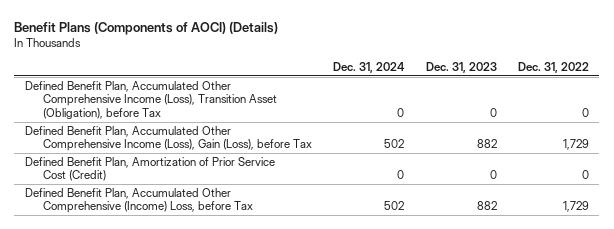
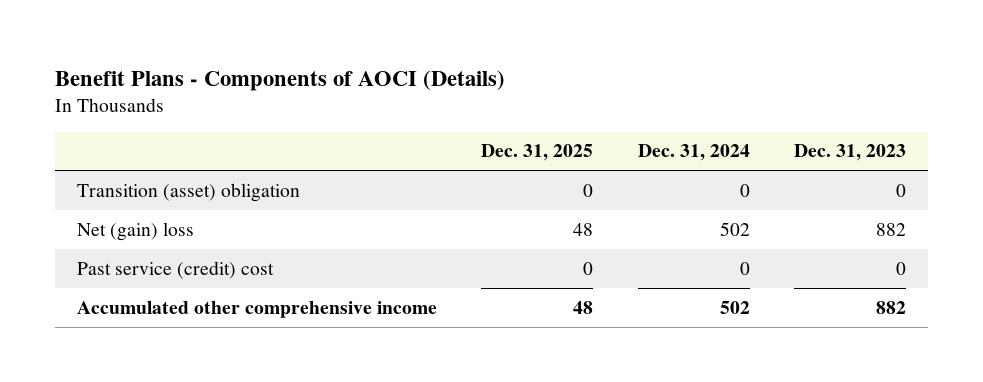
[14,21,279,35] Benefit Plans (Components of AOCI) (Details) -> [55,69,506,91] Benefit Plans - Components of AOCI (Details)
[517,62,589,74] Dec. 31, 2022 -> none
none -> [481,144,594,162] Dec. 31, 2025
[24,80,278,120] Defined Benefit Plan, Accumulated Other Comprehensive Income (Loss), Transition Asset (Obligation), before Tax -> [77,182,301,202] Transition (asset) obligation
[24,125,313,152] Defined Benefit Plan, Accumulated Other Comprehensive Income (Loss), Gain (Loss), before Tax -> [77,221,195,241] Net (gain) loss
[24,156,275,182] Defined Benefit Plan, Amortization of Prior Service Cost (Credit) -> [77,260,275,279] Past service (credit) cost
[24,187,254,214] Defined Benefit Plan, Accumulated Other Comprehensive (Income) Loss, before Tax -> [77,300,438,318] Accumulated other comprehensive income

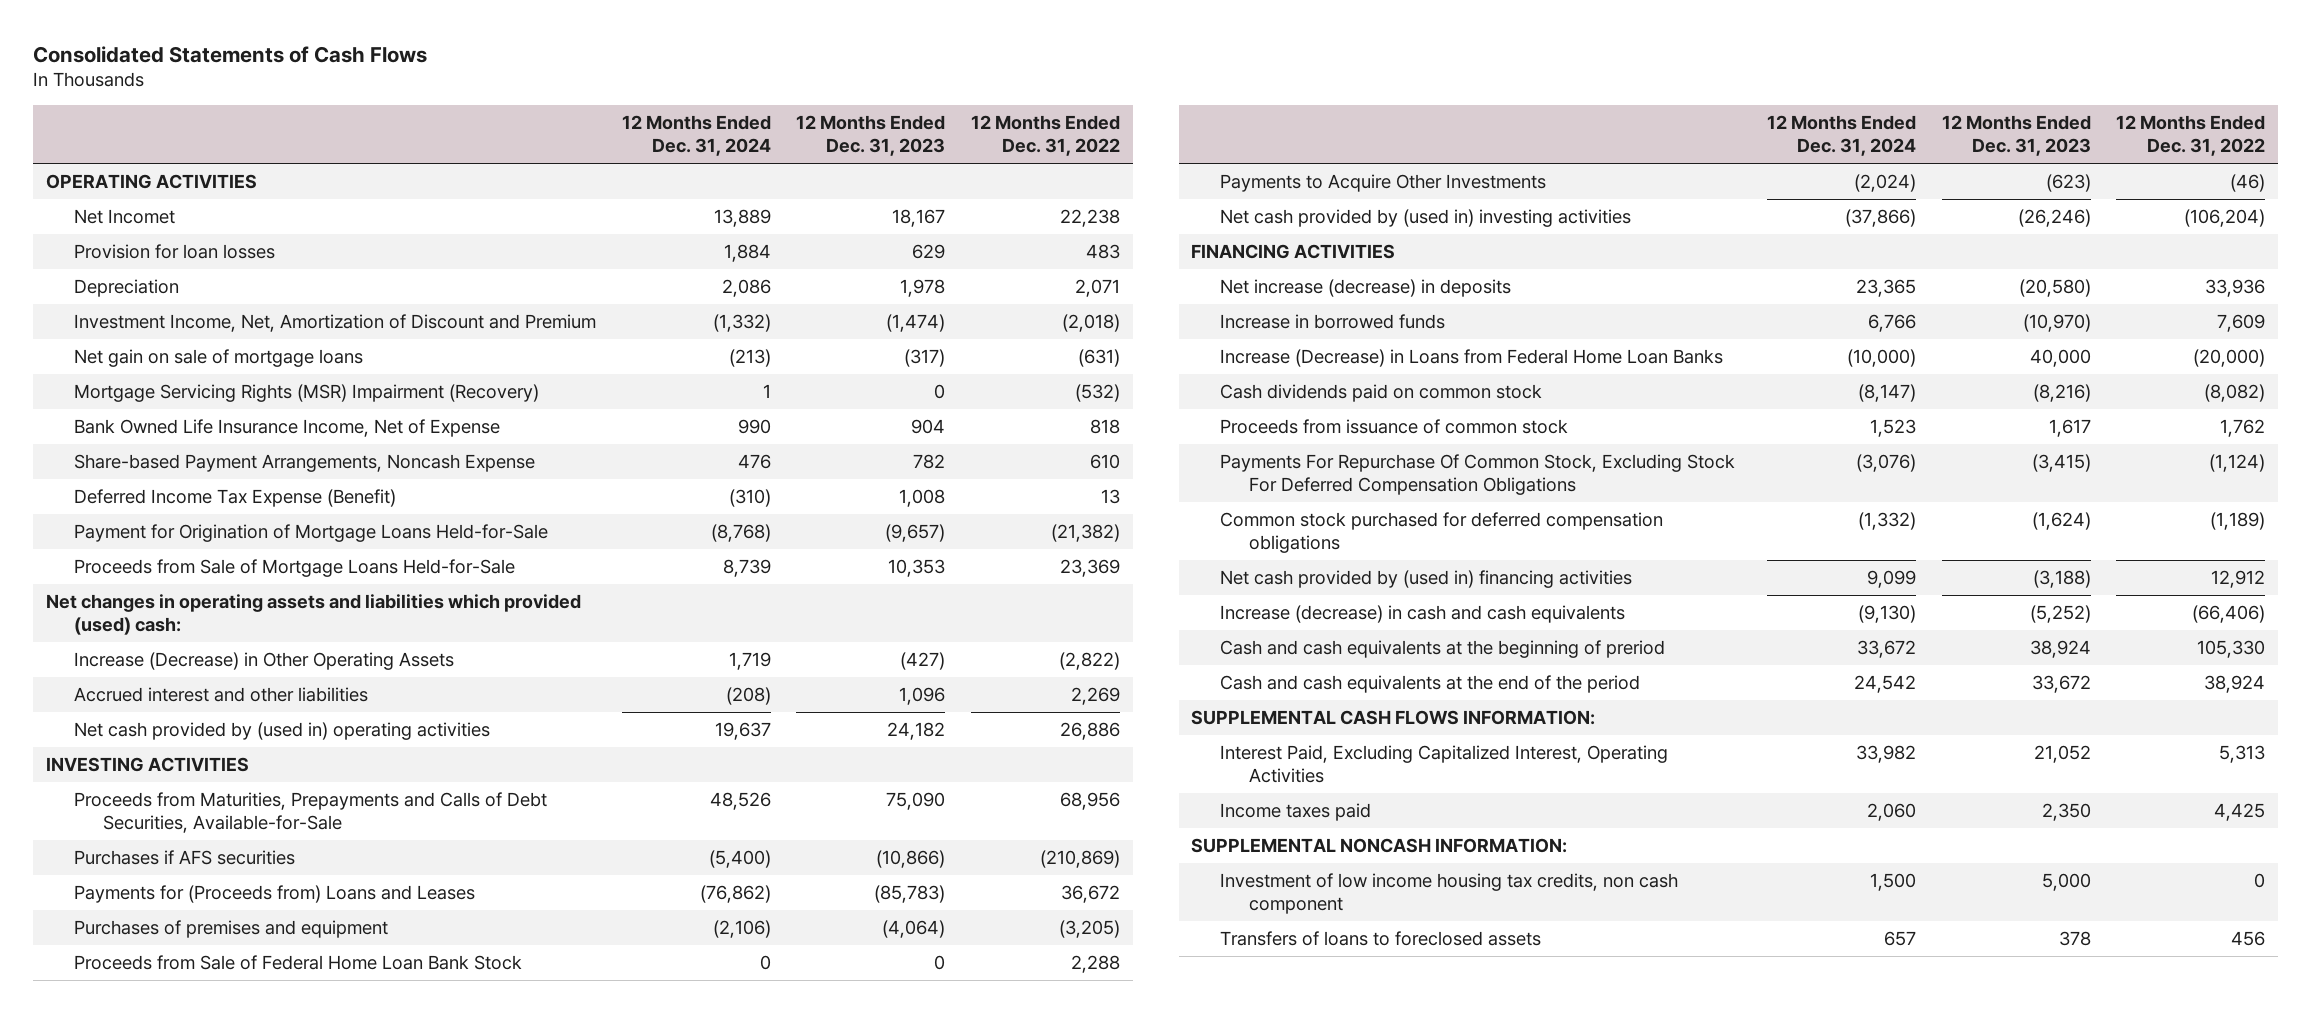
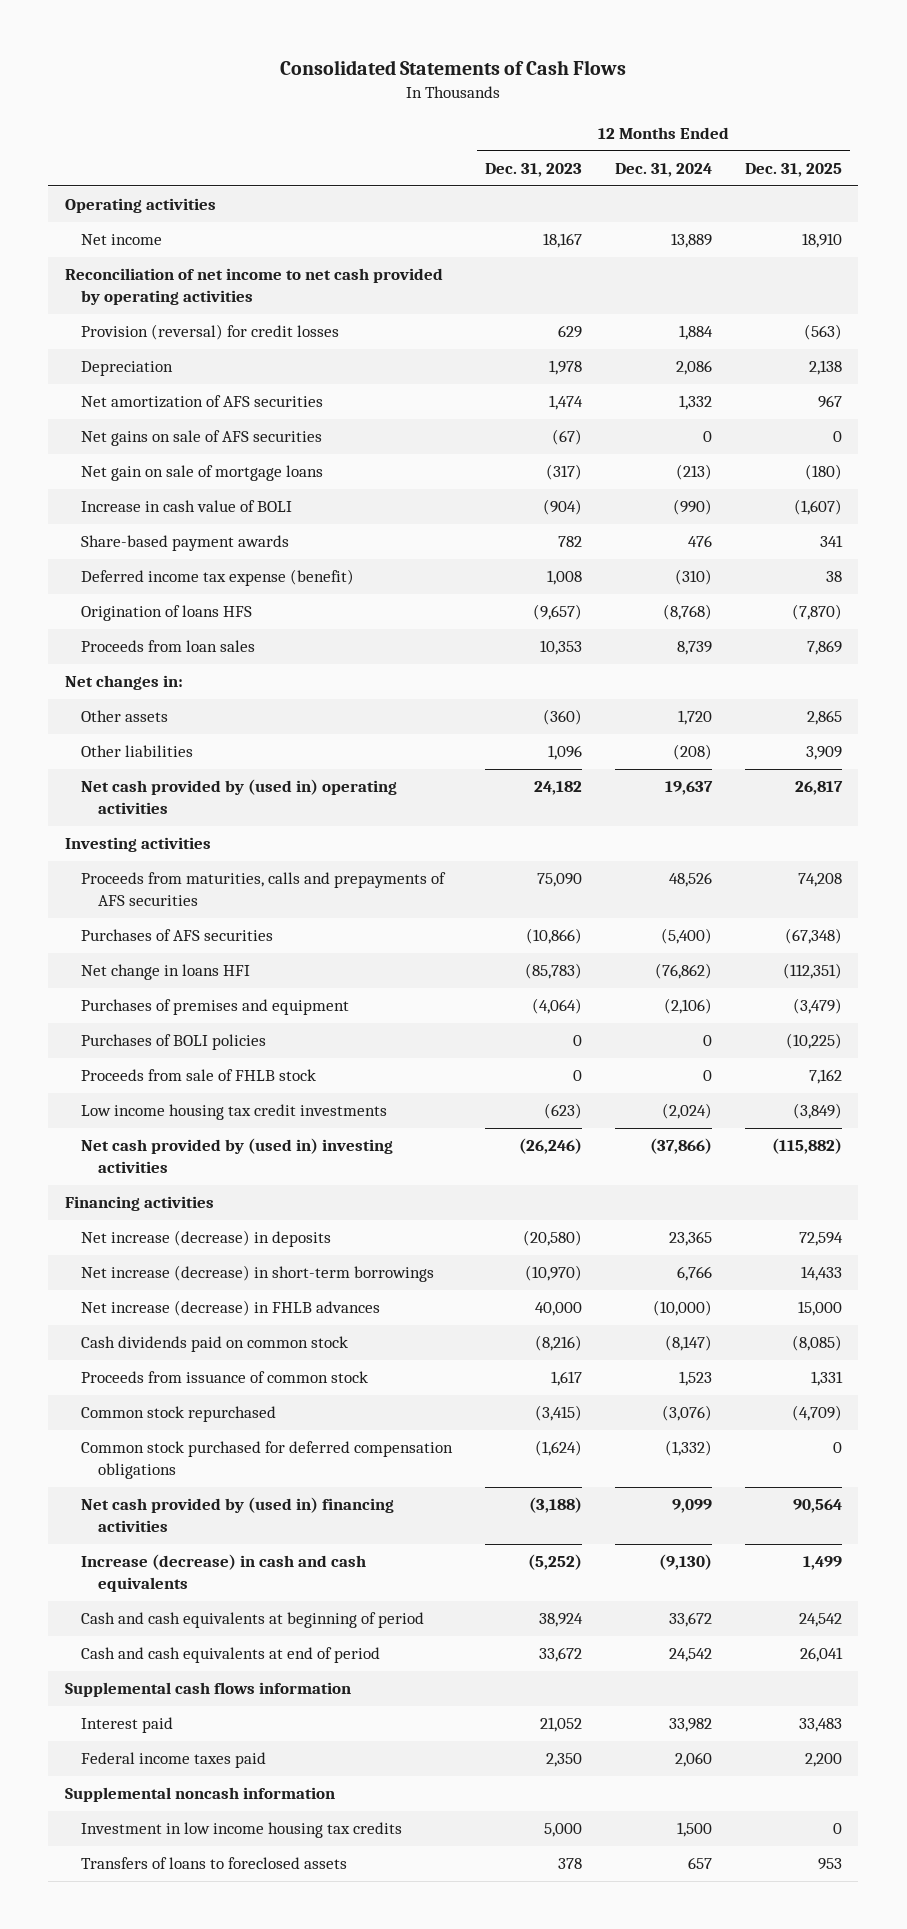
[970,114,1120,156] 12 Months Ended Dec. 31, 2022 -> none
none -> [744,163,842,178] Dec. 31, 2025
[45,174,257,190] OPERATING ACTIVITIES -> [64,198,216,214] Operating activities
[74,209,176,225] Net Incomet -> [81,234,163,246] Net income
none -> [64,268,443,306] Reconciliation of net income to net cash provided by operating activities
[74,244,276,260] Provision for loan losses -> [81,324,340,341] Provision (reversal) for credit losses
[74,314,597,333] Investment Income, Net, Amortization of Discount and Premium -> [81,395,324,409] Net amortization of AFS securities
[712,314,771,333] (1,332) -> [679,395,713,411] 1,332
[886,314,946,333] (1,474) -> [549,395,584,411] 1,474
none -> [81,430,323,447] Net gains on sale of AFS securities
[74,384,540,403] Mortgage Servicing Rights (MSR) Impairment (Recovery) -> none
[74,419,501,438] Bank Owned Life Insurance Income, Net of Expense -> none
none -> [81,500,293,513] Increase in cash value of BOLI
[74,454,536,473] Share-based Payment Arrangements, Noncash Expense -> [81,535,290,552] Share-based payment awards
[74,489,397,508] Deferred Income Tax Expense (Benefit) -> [81,569,355,587] Deferred income tax expense (benefit)
[74,524,549,543] Payment for Origination of Mortgage Loans Held-for-Sale -> [81,605,253,622] Origination of loans HFS
[74,559,516,578] Proceeds from Sale of Mortgage Loans Held-for-Sale -> [81,640,256,653] Proceeds from loan sales
[45,594,581,636] Net changes in operating assets and liabilities which provided (used) cash: -> [64,675,183,691] Net changes in:
[74,652,455,671] Increase (Decrease) in Other Operating Assets -> [81,710,169,723] Other assets
[728,652,771,671] 1,719 -> [678,710,713,726] 1,720
[900,652,946,671] (427) -> [543,709,583,726] (360)
[74,687,369,703] Accrued interest and other liabilities -> [81,745,194,758] Other liabilities
[45,757,249,773] INVESTING ACTIVITIES -> [64,837,211,853] Investing activities
[74,792,548,834] Proceeds from Maturities, Prepayments and Calls of Debt Securities, Available-for-Sale -> [81,872,447,907] Proceeds from maturities, calls and prepayments of AFS securities
[74,850,296,866] Purchases if AFS securities -> [81,929,274,942] Purchases of AFS securities
[74,885,476,904] Payments for (Proceeds from) Loans and Leases -> [81,964,251,981] Net change in loans HFI
none -> [81,1034,267,1051] Purchases of BOLI policies
[74,955,523,971] Proceeds from Sale of Federal Home Loan Bank Stock -> [81,1069,317,1082] Proceeds from sale of FHLB stock
[1219,174,1546,193] Payments to Acquire Other Investments -> [81,1104,388,1121] Low income housing tax credit investments
[1191,244,1396,260] FINANCING ACTIVITIES -> [64,1196,214,1212] Financing activities
[1219,314,1445,330] Increase in borrowed funds -> [81,1265,435,1283] Net increase (decrease) in short-term borrowings
[1219,349,1723,368] Increase (Decrease) in Loans from Federal Home Loan Banks -> [81,1300,381,1317] Net increase (decrease) in FHLB advances
[1219,454,1735,496] Payments For Repurchase Of Common Stock, Excluding Stock For Deferred Compensation Obligations -> [81,1406,277,1423] Common stock repurchased
[1219,640,1665,659] Cash and cash equivalents at the beginning of preriod -> [81,1612,425,1629] Cash and cash equivalents at beginning of period
[1219,675,1640,694] Cash and cash equivalents at the end of the period -> [81,1647,381,1664] Cash and cash equivalents at end of period
[1191,710,1596,726] SUPPLEMENTAL CASH FLOWS INFORMATION: -> [64,1682,351,1698] Supplemental cash flows information
[1219,745,1668,784] Interest Paid, Excluding Capitalized Interest, Operating Activities -> [81,1717,174,1734] Interest paid
[1219,803,1371,822] Income taxes paid -> [81,1752,267,1769] Federal income taxes paid
[1191,838,1568,854] SUPPLEMENTAL NONCASH INFORMATION: -> [64,1787,335,1803] Supplemental noncash information
[1219,873,1678,915] Investment of low income housing tax credits, non cash component -> [81,1822,403,1839] Investment in low income housing tax credits

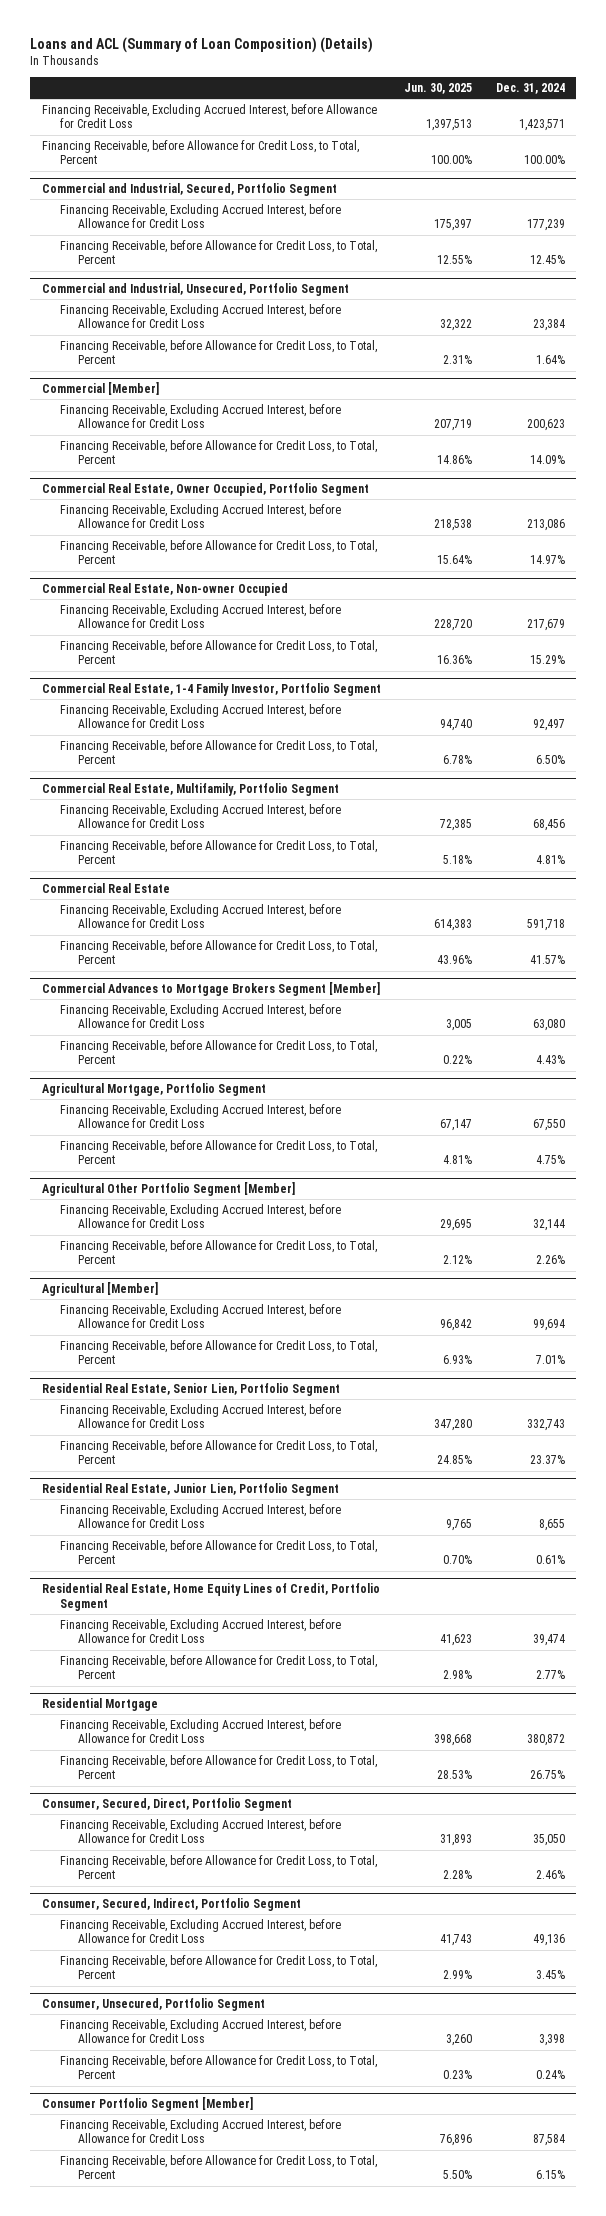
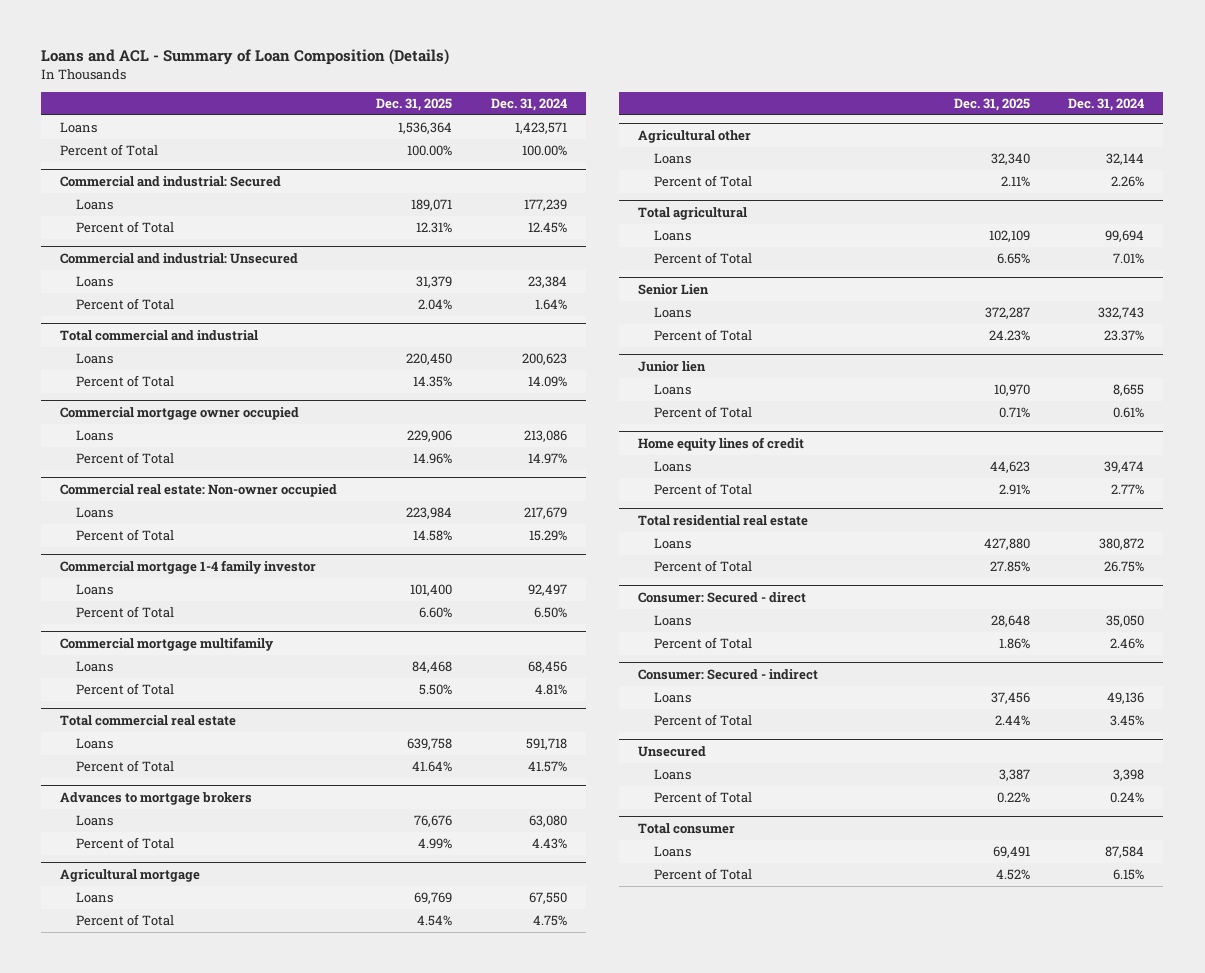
[30,36,374,53] Loans and ACL (Summary of Loan Composition) (Details) -> [41,49,450,66] Loans and ACL - Summary of Loan Composition (Details)
[404,83,473,95] Jun. 30, 2025 -> none
none -> [376,98,453,112] Dec. 31, 2025
[41,103,377,129] Financing Receivable, Excluding Accrued Interest, before Allowance for Credit Loss -> [60,122,98,134] Loans
[41,139,359,165] Financing Receivable, before Allowance for Credit Loss, to Total, Percent -> [60,144,159,157] Percent of Total
[41,183,337,197] Commercial and Industrial, Secured, Portfolio Segment -> [60,175,282,187] Commercial and industrial: Secured
[59,203,341,229] Financing Receivable, Excluding Accrued Interest, before Allowance for Credit Loss -> [76,199,114,211] Loans
[59,239,377,265] Financing Receivable, before Allowance for Credit Loss, to Total, Percent -> [76,221,175,234] Percent of Total
[41,283,349,297] Commercial and Industrial, Unsecured, Portfolio Segment -> [60,252,299,264] Commercial and industrial: Unsecured
[59,303,341,329] Financing Receivable, Excluding Accrued Interest, before Allowance for Credit Loss -> [76,276,114,288] Loans
[59,339,377,365] Financing Receivable, before Allowance for Credit Loss, to Total, Percent -> [76,298,175,311] Percent of Total
[41,382,159,396] Commercial [Member] -> [60,329,259,341] Total commercial and industrial
[59,403,341,429] Financing Receivable, Excluding Accrued Interest, before Allowance for Credit Loss -> [76,353,114,365] Loans
[59,439,377,465] Financing Receivable, before Allowance for Credit Loss, to Total, Percent -> [76,375,175,388] Percent of Total
[41,483,369,497] Commercial Real Estate, Owner Occupied, Portfolio Segment -> [60,406,300,420] Commercial mortgage owner occupied
[59,503,341,529] Financing Receivable, Excluding Accrued Interest, before Allowance for Credit Loss -> [76,430,114,442] Loans
[59,539,377,565] Financing Receivable, before Allowance for Credit Loss, to Total, Percent -> [76,452,175,465] Percent of Total
[41,583,288,597] Commercial Real Estate, Non-owner Occupied -> [60,483,338,497] Commercial real estate: Non-owner occupied
[59,603,341,629] Financing Receivable, Excluding Accrued Interest, before Allowance for Credit Loss -> [76,507,114,519] Loans
[59,639,377,665] Financing Receivable, before Allowance for Credit Loss, to Total, Percent -> [76,529,175,542] Percent of Total
[41,683,381,697] Commercial Real Estate, 1-4 Family Investor, Portfolio Segment -> [60,559,317,574] Commercial mortgage 1-4 family investor
[59,703,341,729] Financing Receivable, Excluding Accrued Interest, before Allowance for Credit Loss -> [76,584,114,596] Loans
[59,739,377,765] Financing Receivable, before Allowance for Credit Loss, to Total, Percent -> [76,606,175,619] Percent of Total
[41,783,339,797] Commercial Real Estate, Multifamily, Portfolio Segment -> [60,636,275,651] Commercial mortgage multifamily
[59,803,341,829] Financing Receivable, Excluding Accrued Interest, before Allowance for Credit Loss -> [76,661,114,673] Loans
[59,839,377,865] Financing Receivable, before Allowance for Credit Loss, to Total, Percent -> [76,683,175,696] Percent of Total
[41,883,170,894] Commercial Real Estate -> [60,714,237,726] Total commercial real estate
[59,903,341,929] Financing Receivable, Excluding Accrued Interest, before Allowance for Credit Loss -> [76,738,114,750] Loans
[59,939,377,965] Financing Receivable, before Allowance for Credit Loss, to Total, Percent -> [76,760,175,773] Percent of Total
[41,982,380,997] Commercial Advances to Mortgage Brokers Segment [Member] -> [60,791,253,805] Advances to mortgage brokers
[59,1003,341,1029] Financing Receivable, Excluding Accrued Interest, before Allowance for Credit Loss -> [76,815,114,827] Loans
[59,1039,377,1065] Financing Receivable, before Allowance for Credit Loss, to Total, Percent -> [76,837,175,850] Percent of Total
[41,1083,266,1097] Agricultural Mortgage, Portfolio Segment -> [60,868,201,882] Agricultural mortgage
[59,1103,341,1129] Financing Receivable, Excluding Accrued Interest, before Allowance for Credit Loss -> [76,892,114,904] Loans
[59,1139,377,1165] Financing Receivable, before Allowance for Credit Loss, to Total, Percent -> [76,914,175,927] Percent of Total
[41,1182,295,1197] Agricultural Other Portfolio Segment [Member] -> [637,129,751,143] Agricultural other
[59,1203,341,1229] Financing Receivable, Excluding Accrued Interest, before Allowance for Credit Loss -> [653,153,691,165] Loans
[59,1239,377,1265] Financing Receivable, before Allowance for Credit Loss, to Total, Percent -> [653,175,752,188] Percent of Total
[41,1282,158,1297] Agricultural [Member] -> [637,206,747,220] Total agricultural
[59,1303,341,1329] Financing Receivable, Excluding Accrued Interest, before Allowance for Credit Loss -> [653,230,691,242] Loans
[59,1339,377,1365] Financing Receivable, before Allowance for Credit Loss, to Total, Percent -> [653,252,752,265] Percent of Total
[41,1383,340,1397] Residential Real Estate, Senior Lien, Portfolio Segment -> [637,283,709,295] Senior Lien
[59,1403,341,1429] Financing Receivable, Excluding Accrued Interest, before Allowance for Credit Loss -> [653,307,691,319] Loans
[59,1439,377,1465] Financing Receivable, before Allowance for Credit Loss, to Total, Percent -> [653,329,752,342] Percent of Total
[41,1483,339,1497] Residential Real Estate, Junior Lien, Portfolio Segment -> [637,360,706,372] Junior lien
[59,1503,341,1529] Financing Receivable, Excluding Accrued Interest, before Allowance for Credit Loss -> [653,384,691,396] Loans
[59,1539,377,1565] Financing Receivable, before Allowance for Credit Loss, to Total, Percent -> [653,406,752,419] Percent of Total
[41,1583,380,1611] Residential Real Estate, Home Equity Lines of Credit, Portfolio Segment -> [637,436,804,451] Home equity lines of credit
[59,1618,341,1644] Financing Receivable, Excluding Accrued Interest, before Allowance for Credit Loss -> [653,461,691,473] Loans
[59,1654,377,1680] Financing Receivable, before Allowance for Credit Loss, to Total, Percent -> [653,483,752,496] Percent of Total
[41,1698,158,1712] Residential Mortgage -> [637,514,808,526] Total residential real estate
[59,1718,341,1744] Financing Receivable, Excluding Accrued Interest, before Allowance for Credit Loss -> [653,538,691,550] Loans
[59,1754,377,1780] Financing Receivable, before Allowance for Credit Loss, to Total, Percent -> [653,560,752,573] Percent of Total
[41,1798,292,1812] Consumer, Secured, Direct, Portfolio Segment -> [637,591,806,603] Consumer: Secured - direct
[59,1818,341,1844] Financing Receivable, Excluding Accrued Interest, before Allowance for Credit Loss -> [653,615,691,627] Loans
[59,1854,377,1880] Financing Receivable, before Allowance for Credit Loss, to Total, Percent -> [653,637,752,650] Percent of Total
[41,1898,301,1912] Consumer, Secured, Indirect, Portfolio Segment -> [637,668,818,680] Consumer: Secured - indirect
[59,1918,341,1944] Financing Receivable, Excluding Accrued Interest, before Allowance for Credit Loss -> [653,692,691,704] Loans
[59,1954,377,1980] Financing Receivable, before Allowance for Credit Loss, to Total, Percent -> [653,714,752,727] Percent of Total
[41,1998,265,2012] Consumer, Unsecured, Portfolio Segment -> [637,745,706,757] Unsecured
[59,2018,341,2044] Financing Receivable, Excluding Accrued Interest, before Allowance for Credit Loss -> [653,769,691,781] Loans
[59,2054,377,2080] Financing Receivable, before Allowance for Credit Loss, to Total, Percent -> [653,791,752,804] Percent of Total
[41,2097,253,2112] Consumer Portfolio Segment [Member] -> [637,822,735,834] Total consumer
[59,2118,341,2144] Financing Receivable, Excluding Accrued Interest, before Allowance for Credit Loss -> [653,846,691,858] Loans
[59,2154,377,2180] Financing Receivable, before Allowance for Credit Loss, to Total, Percent -> [653,868,752,881] Percent of Total

